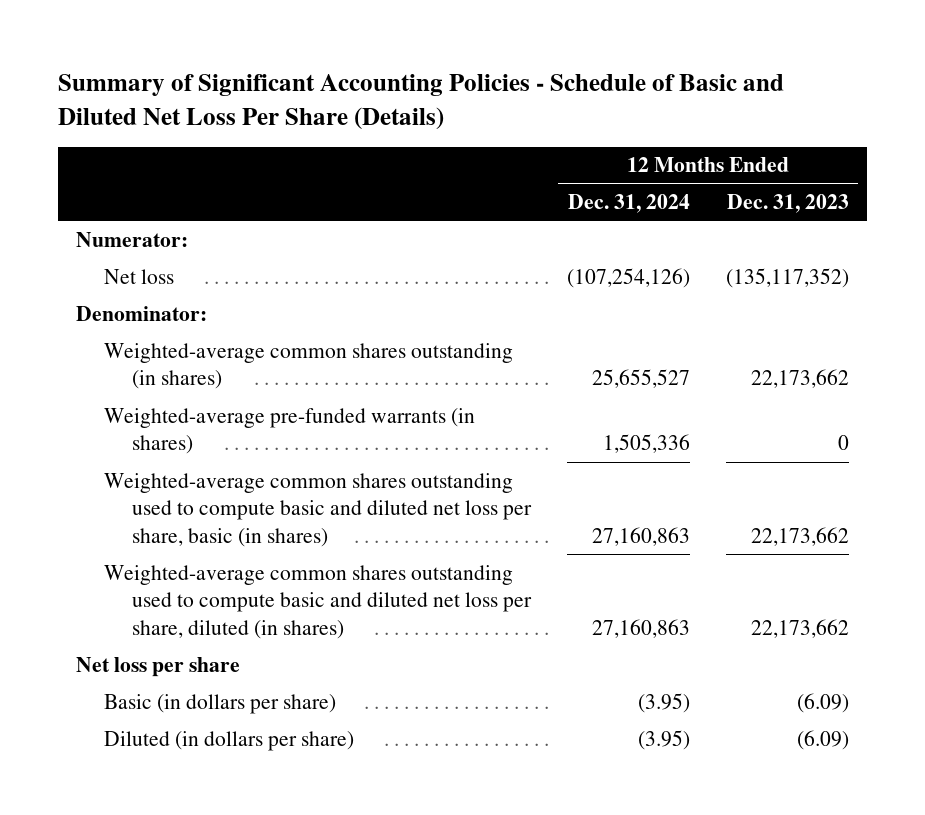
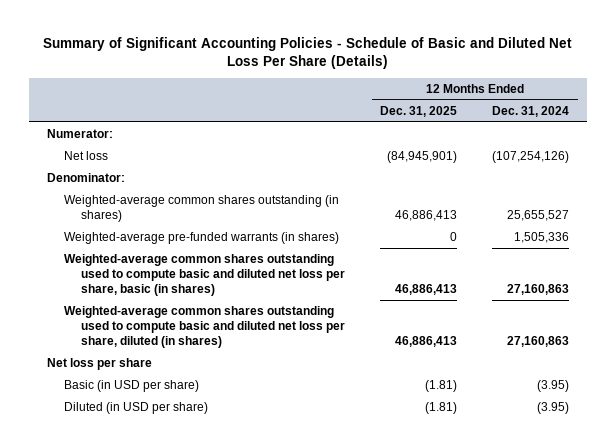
[727,194,850,214] Dec. 31, 2023 -> none
none -> [380,105,458,117] Dec. 31, 2025
[103,693,336,714] Basic (in dollars per share) -> [63,380,199,393] Basic (in USD per share)
[103,730,354,751] Diluted (in dollars per share) -> [63,402,208,415] Diluted (in USD per share)

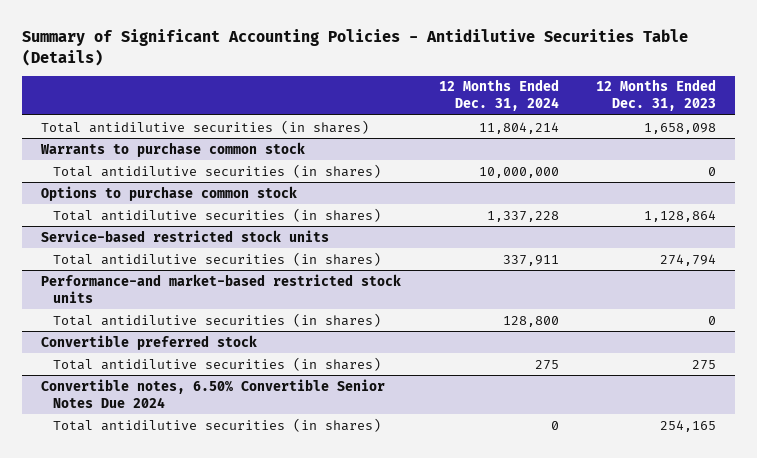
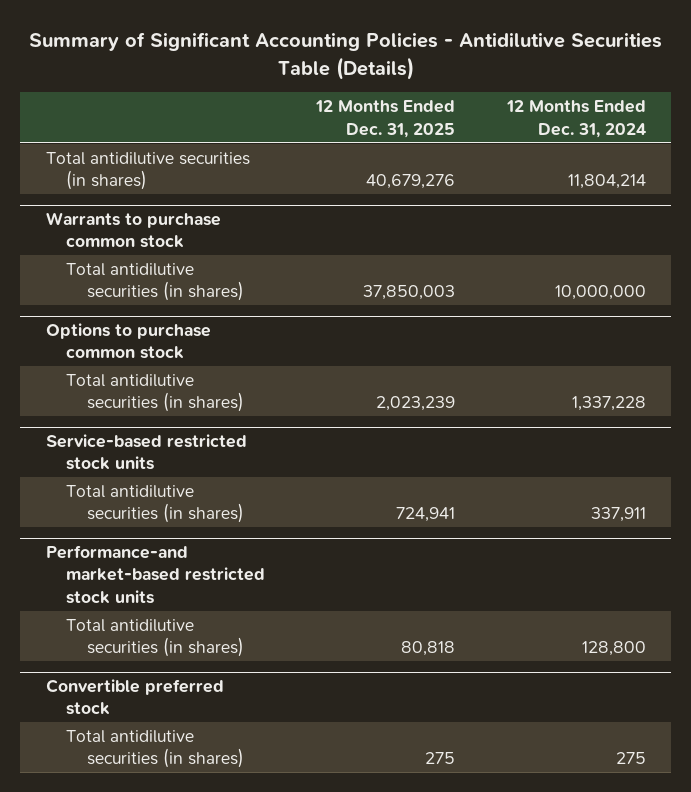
[596,79,717,112] 12 Months Ended Dec. 31, 2023 -> none
none -> [315,100,456,138] 12 Months Ended Dec. 31, 2025
[40,378,385,408] Convertible notes, 6.50% Convertible Senior Notes Due 2024 -> none
[53,417,382,432] Total antidilutive securities (in shares) -> none

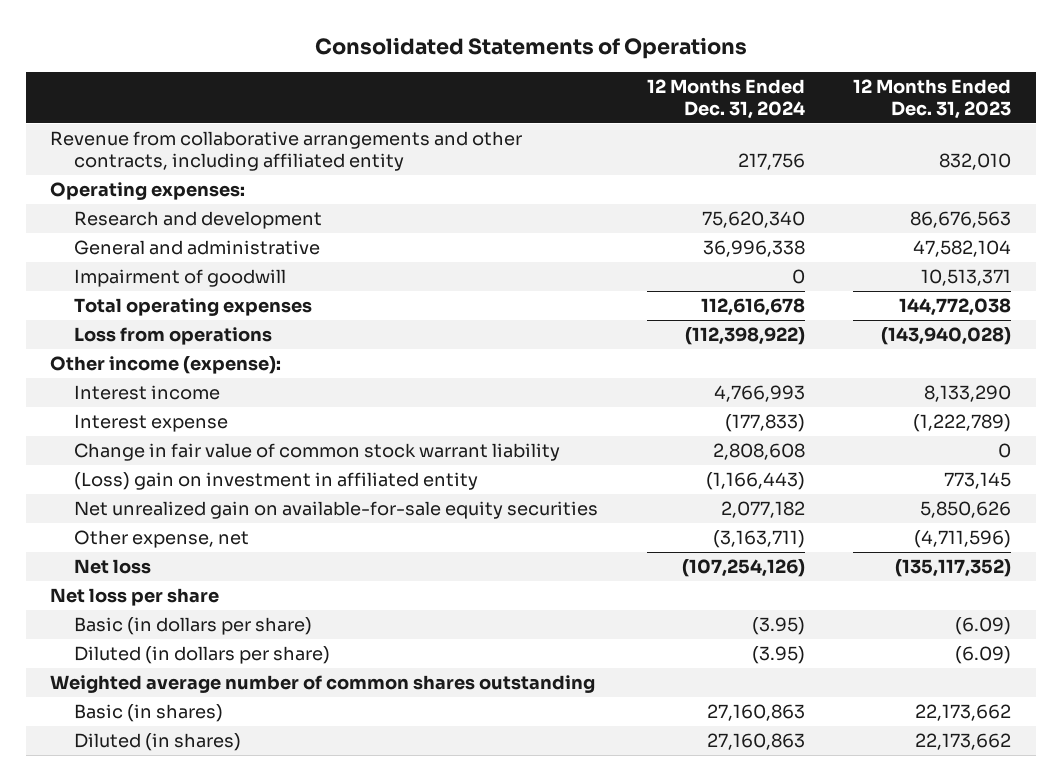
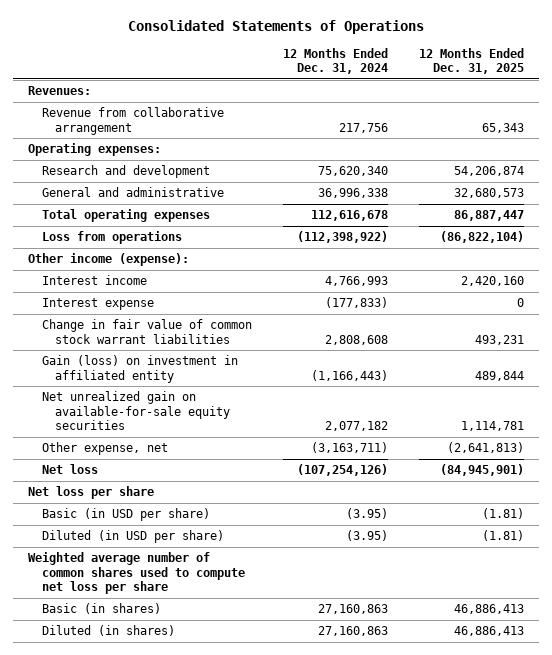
[853,79,1012,120] 12 Months Ended Dec. 31, 2023 -> none
none -> [418,47,524,75] 12 Months Ended Dec. 31, 2025
none -> [28,86,92,96] Revenues:
[49,130,522,171] Revenue from collaborative arrangements and other contracts, including affiliated entity -> [41,107,224,135] Revenue from collaborative arrangement
[74,268,287,287] Impairment of goodwill -> none
[74,442,561,461] Change in fair value of common stock warrant liability -> [41,319,252,344] Change in fair value of common stock warrant liabilities
[74,471,479,490] (Loss) gain on investment in affiliated entity -> [41,355,238,383] Gain (loss) on investment in affiliated entity
[74,616,313,635] Basic (in dollars per share) -> [41,508,210,522] Basic (in USD per share)
[74,645,331,664] Diluted (in dollars per share) -> [41,530,224,544] Diluted (in USD per share)
[49,674,595,693] Weighted average number of common shares outstanding -> [28,552,245,595] Weighted average number of common shares used to compute net loss per share

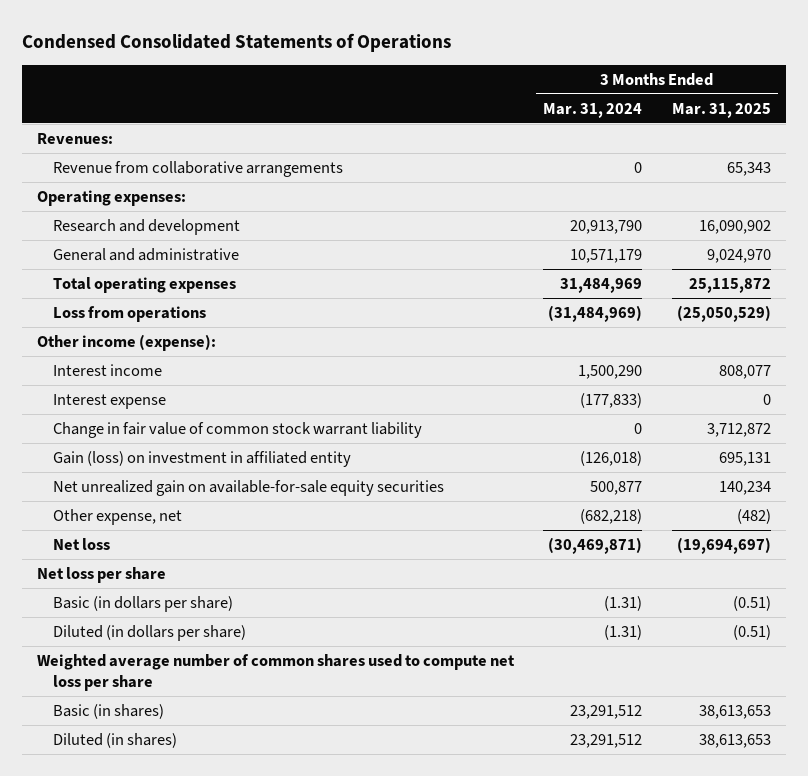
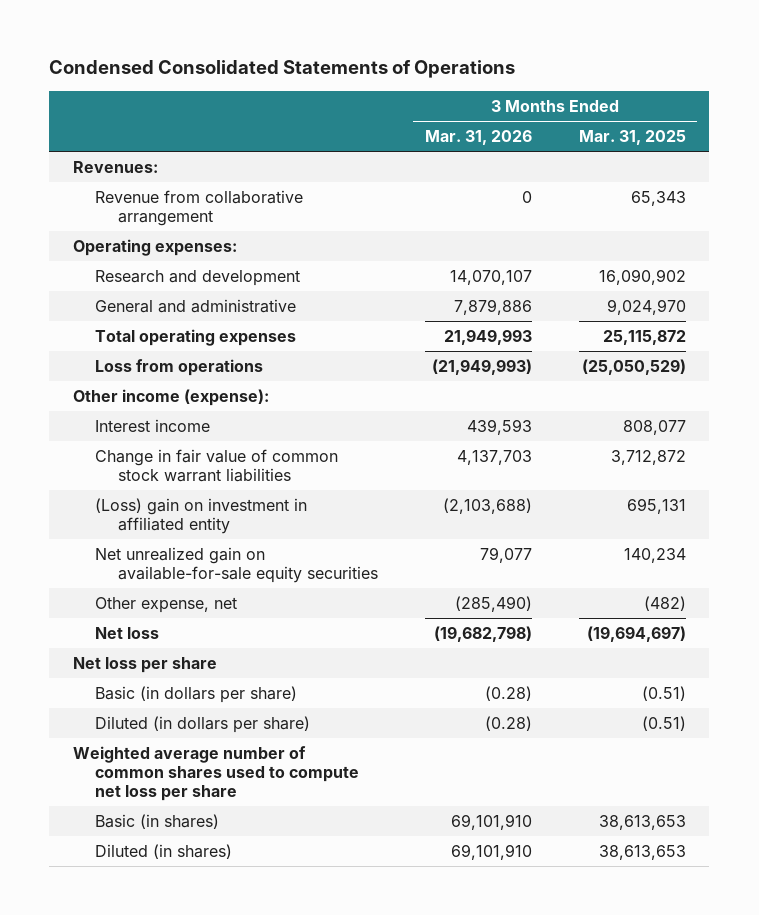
[543,102,643,118] Mar. 31, 2024 -> none
none -> [424,130,532,146] Mar. 31, 2026
[52,161,343,178] Revenue from collaborative arrangements -> [95,190,304,226] Revenue from collaborative arrangement
[52,394,166,410] Interest expense -> none
[52,422,422,439] Change in fair value of common stock warrant liability -> [95,449,339,482] Change in fair value of common stock warrant liabilities
[52,451,351,468] Gain (loss) on investment in affiliated entity -> [95,498,308,534] (Loss) gain on investment in affiliated entity

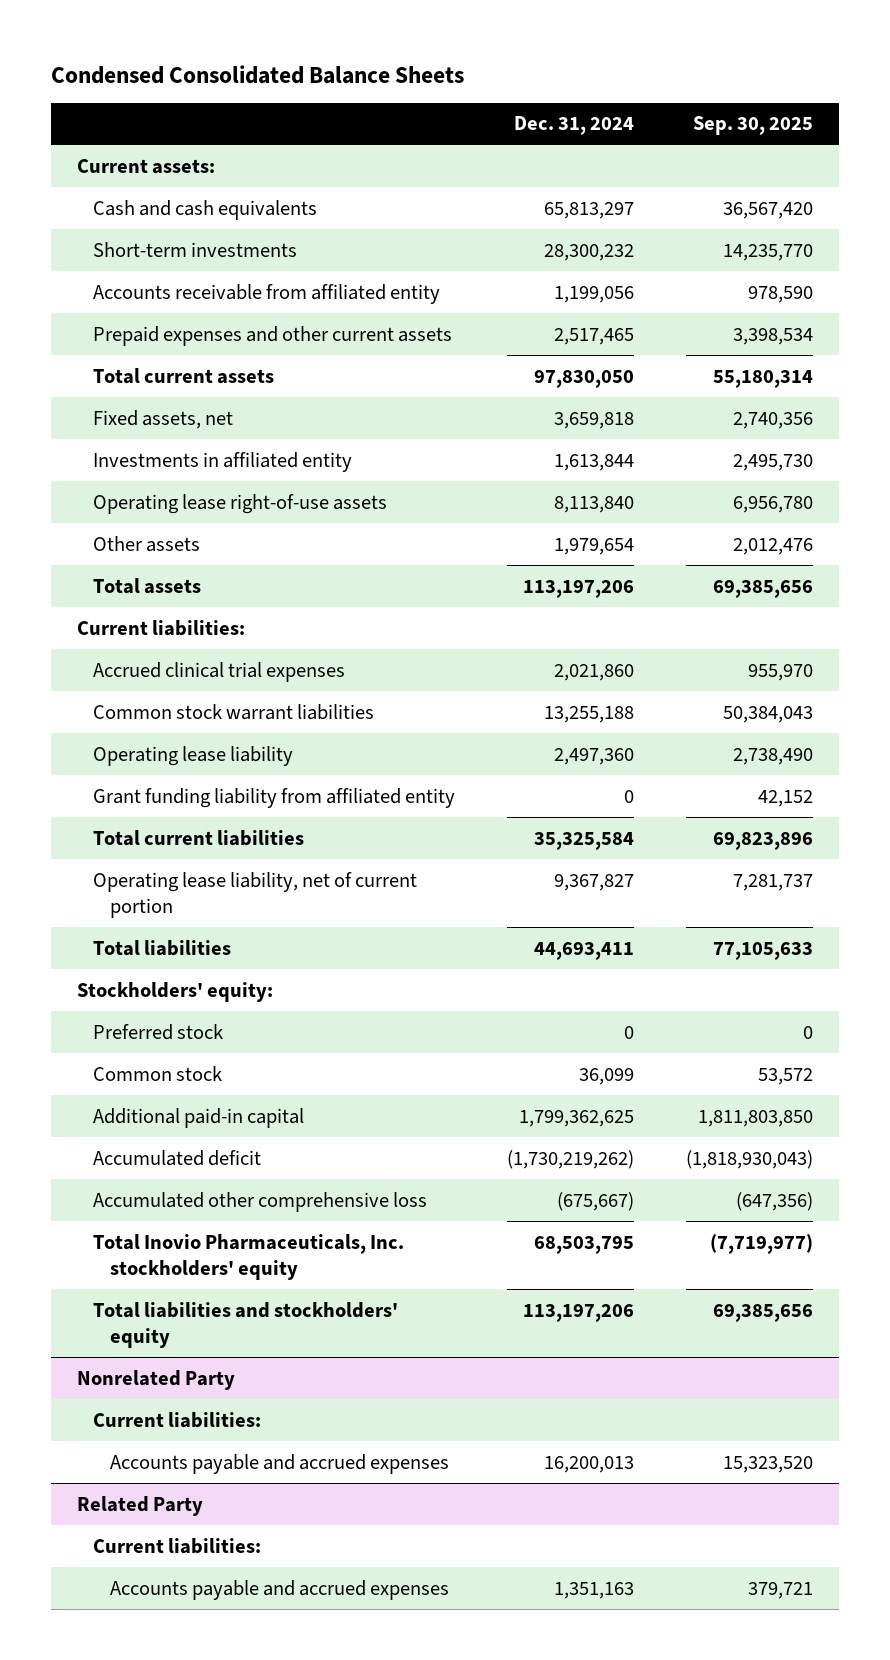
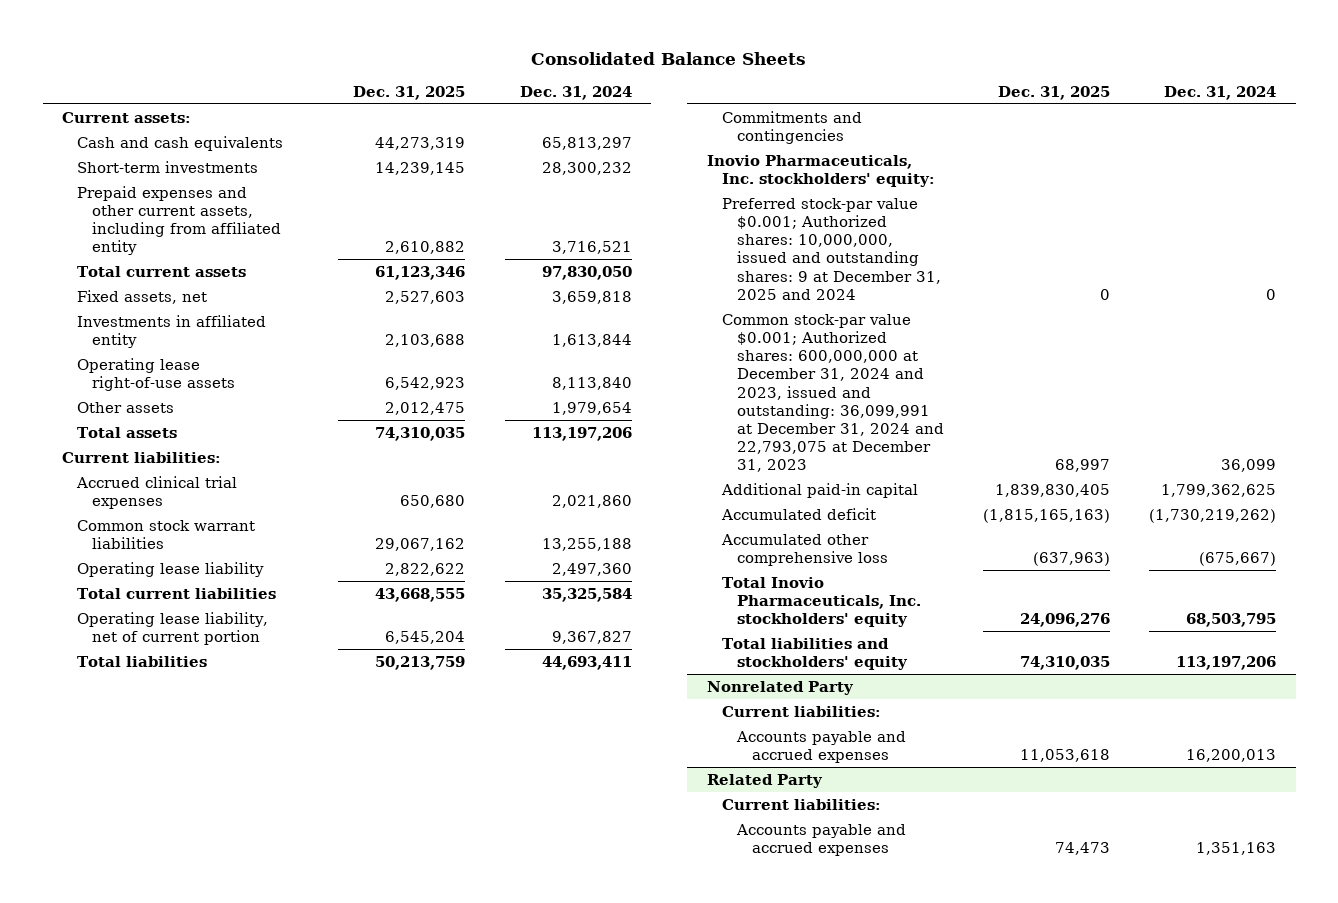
[50,64,464,84] Condensed Consolidated Balance Sheets -> [531,51,807,65] Consolidated Balance Sheets
[693,116,814,136] Sep. 30, 2025 -> none
none -> [353,85,466,100] Dec. 31, 2025
[93,283,441,304] Accounts receivable from affiliated entity -> none
[93,325,453,346] Prepaid expenses and other current assets -> [77,185,282,256] Prepaid expenses and other current assets, including from affiliated entity
[554,327,635,345] 2,517,465 -> [551,241,632,255] 3,716,521
[93,787,456,808] Grant funding liability from affiliated entity -> none
[76,981,273,1002] Stockholders' equity: -> none
none -> [721,110,862,144] Commitments and contingencies
none -> [706,154,935,187] Inovio Pharmaceuticals, Inc. stockholders' equity:
[93,1023,224,1040] Preferred stock -> [721,197,941,300] Preferred stock-par value $0.001; Authorized shares: 10,000,000, issued and outstanding shares: 9 at December 31, 2025 and 2024
[93,1065,223,1081] Common stock -> [721,313,944,473] Common stock-par value $0.001; Authorized shares: 600,000,000 at December 31, 2024 and 2023, issued and outstanding: 36,099,991 at December 31, 2024 and 22,793,075 at December 31, 2023

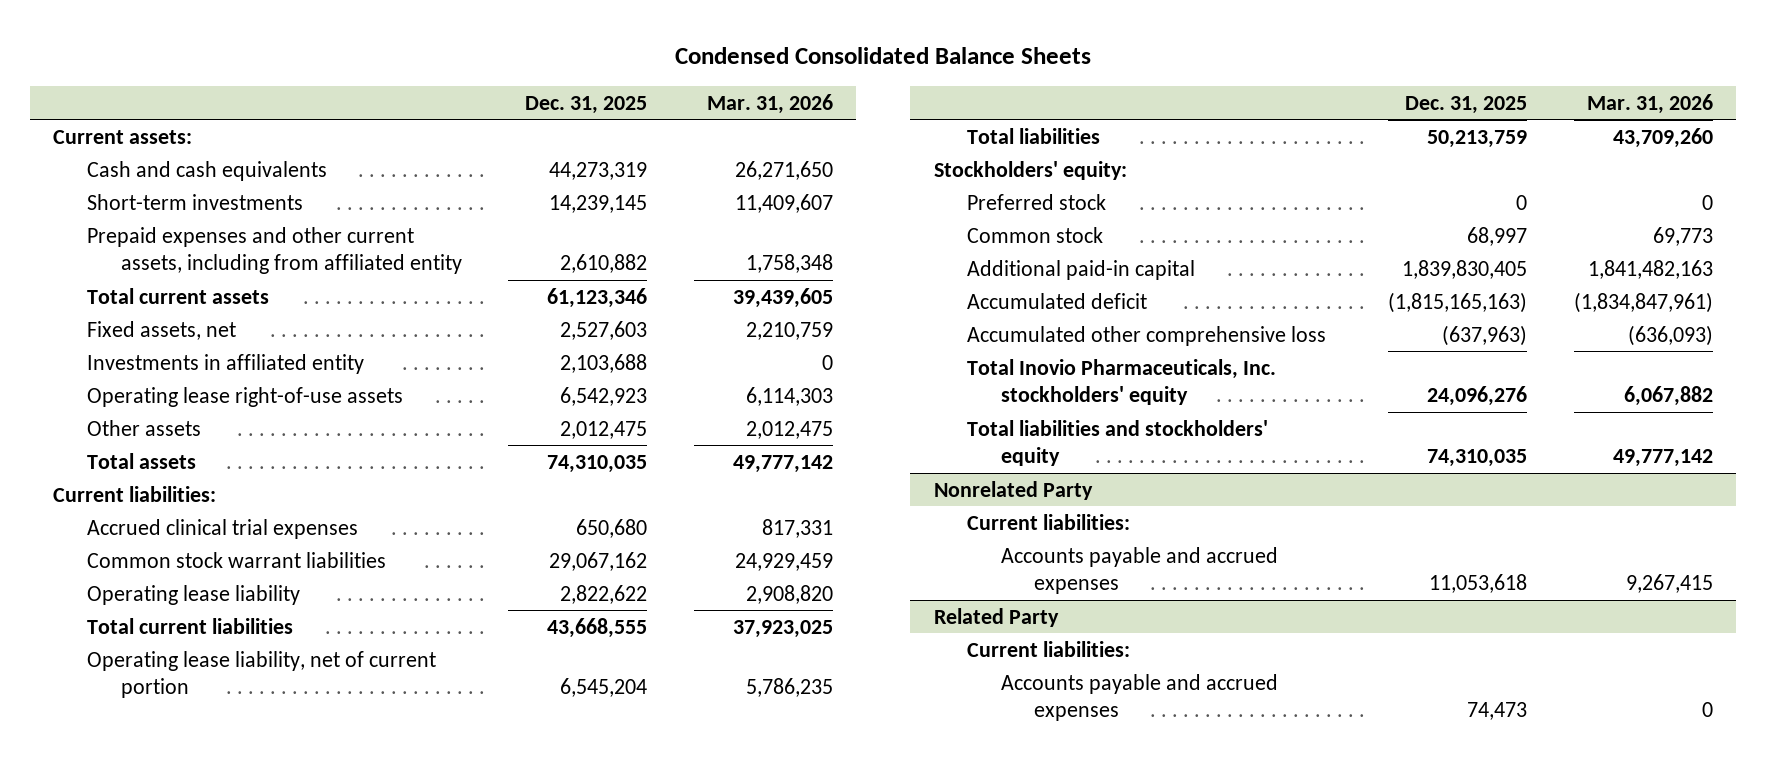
[531,51,807,65] Consolidated Balance Sheets -> [675,47,1092,65] Condensed Consolidated Balance Sheets
[519,85,632,100] Dec. 31, 2024 -> none
none -> [706,93,833,114] Mar. 31, 2026
[721,110,862,144] Commitments and contingencies -> none
[706,154,935,187] Inovio Pharmaceuticals, Inc. stockholders' equity: -> none
none -> [933,160,1127,180] Stockholders' equity:
[721,197,941,300] Preferred stock-par value $0.001; Authorized shares: 10,000,000, issued and outstanding shares: 9 at December 31, 2025 and 2024 -> [967,193,1107,210] Preferred stock
[721,313,944,473] Common stock-par value $0.001; Authorized shares: 600,000,000 at December 31, 2024 and 2023, issued and outstanding: 36,099,991 at December 31, 2024 and 22,793,075 at December 31, 2023 -> [967,226,1104,243] Common stock

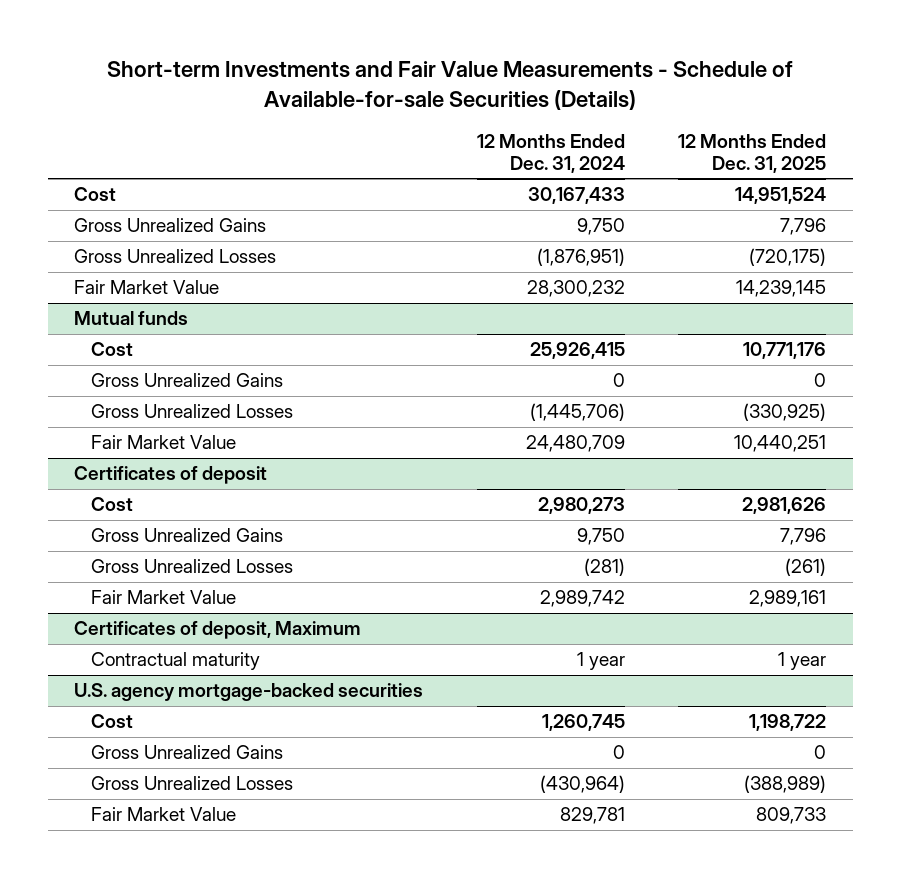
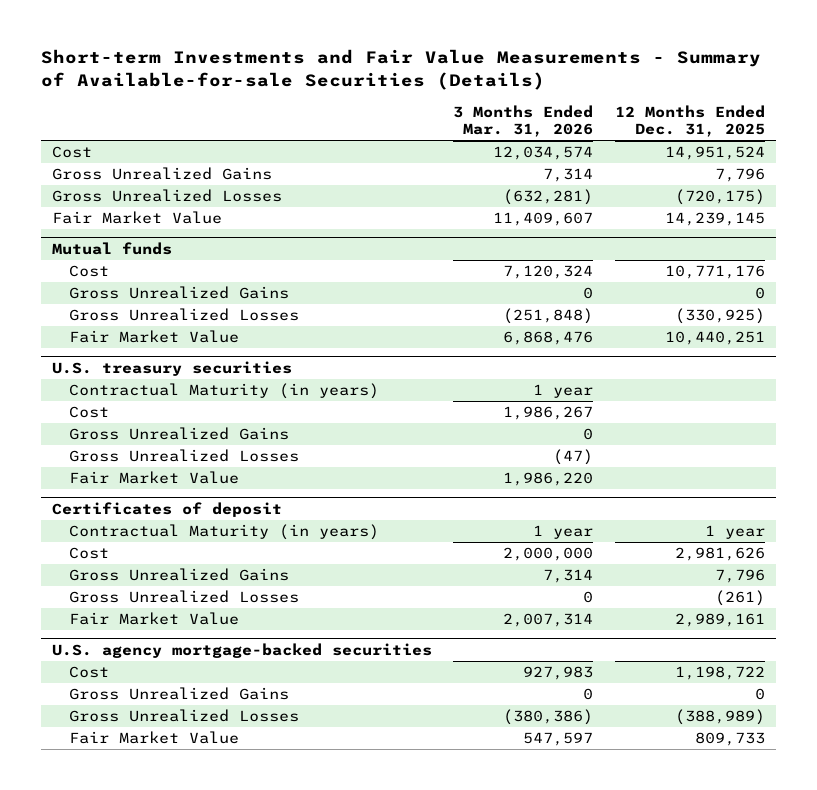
[107,61,794,110] Short-term Investments and Fair Value Measurements - Schedule of Available-for-sale Securities (Details) -> [40,49,761,91] Short-term Investments and Fair Value Measurements - Summary of Available-for-sale Securities (Details)
[476,133,625,173] 12 Months Ended Dec. 31, 2024 -> none
none -> [453,104,594,138] 3 Months Ended Mar. 31, 2026
none -> [51,361,292,377] U.S. treasury securities
none -> [69,383,380,400] Contractual Maturity (in years)
none -> [69,406,110,419] Cost
none -> [69,427,290,441] Gross Unrealized Gains
none -> [69,449,300,463] Gross Unrealized Losses
none -> [69,471,240,485] Fair Market Value
none -> [69,524,380,541] Contractual Maturity (in years)
[74,621,362,640] Certificates of deposit, Maximum -> none
[90,652,260,671] Contractual maturity -> none

